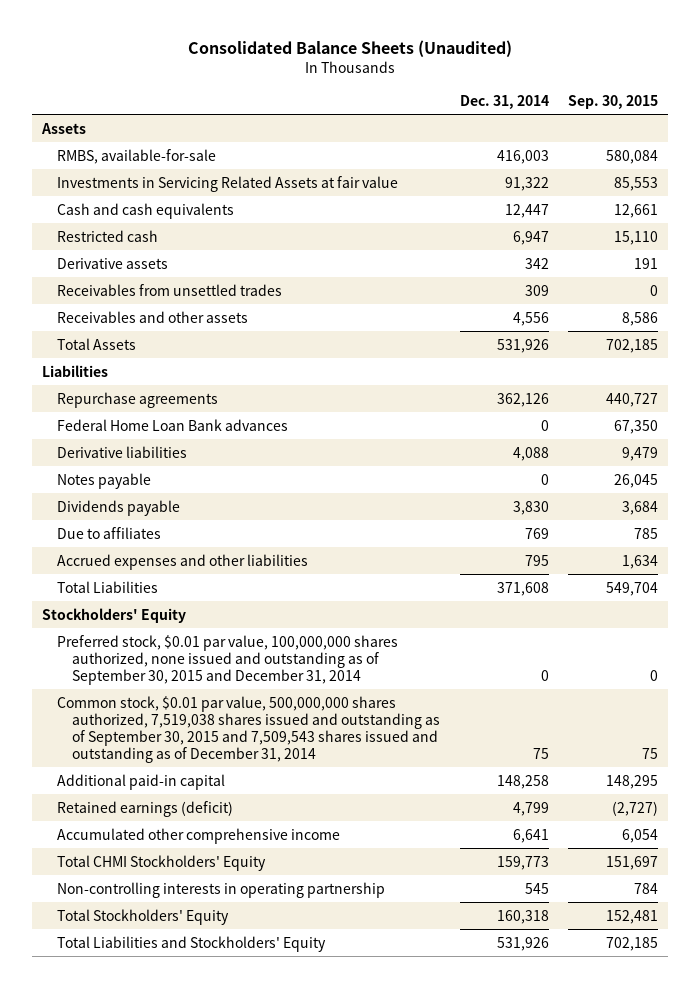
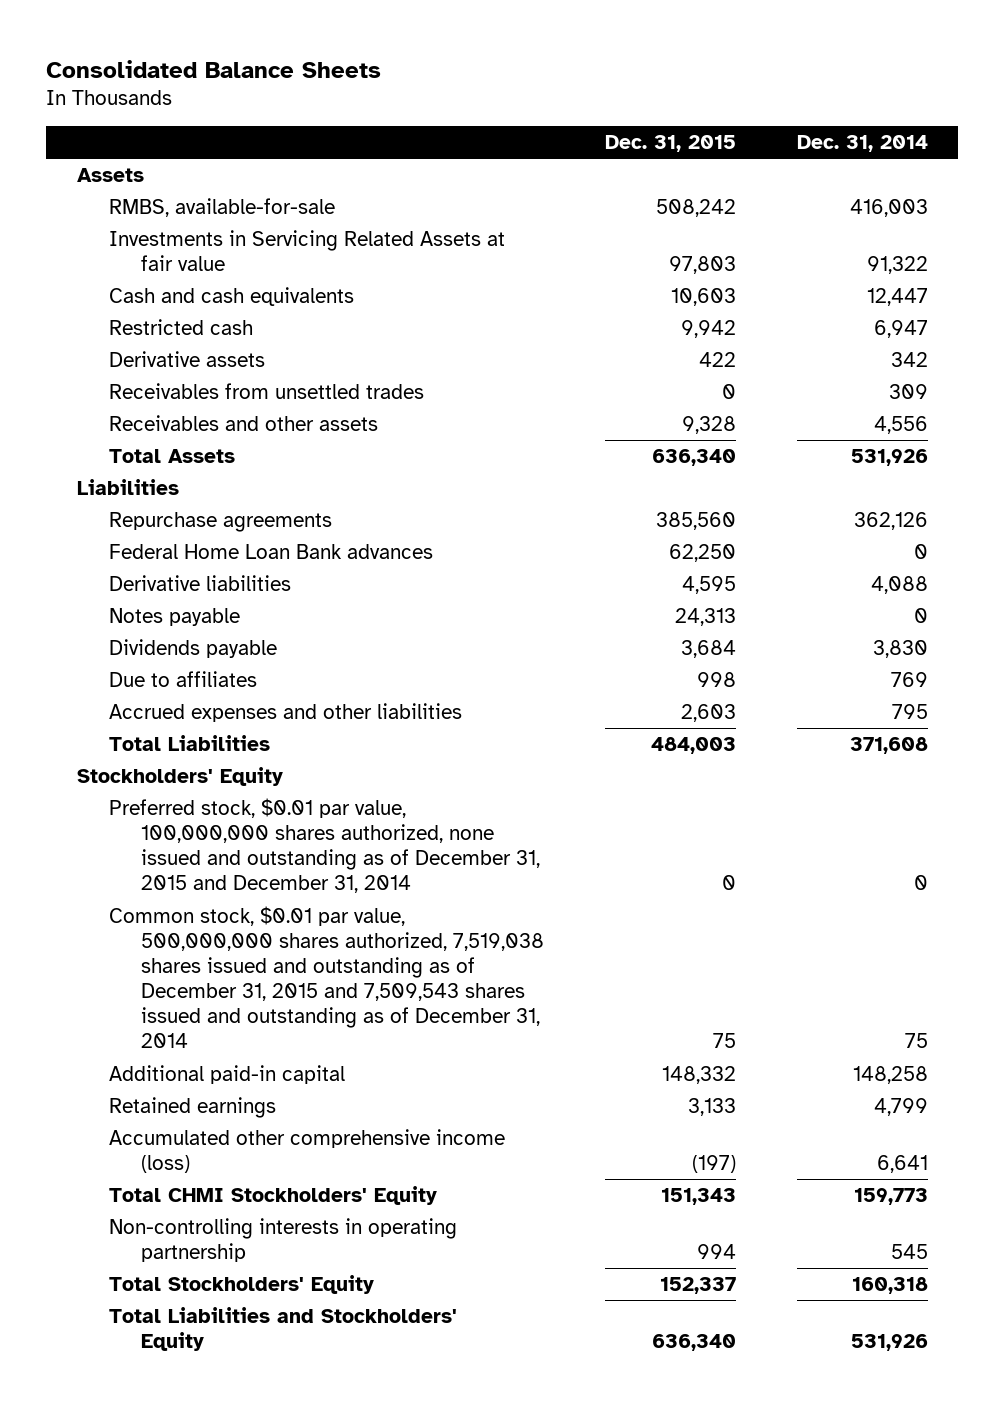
[188,39,513,57] Consolidated Balance Sheets (Unaudited) -> [46,59,382,78] Consolidated Balance Sheets
[568,94,659,109] Sep. 30, 2015 -> none
none -> [604,134,736,152] Dec. 31, 2015
[56,634,398,685] Preferred stock, $0.01 par value, 100,000,000 shares authorized, none issued and outstanding as of September 30, 2015 and December 31, 2014 -> [108,798,541,894] Preferred stock, $0.01 par value, 100,000,000 shares authorized, none issued and outstanding as of December 31, 2015 and December 31, 2014
[56,695,440,763] Common stock, $0.01 par value, 500,000,000 shares authorized, 7,519,038 shares issued and outstanding as of September 30, 2015 and 7,509,543 shares issued and outstanding as of December 31, 2014 -> [108,906,545,1049] Common stock, $0.01 par value, 500,000,000 shares authorized, 7,519,038 shares issued and outstanding as of December 31, 2015 and 7,509,543 shares issued and outstanding as of December 31, 2014
[56,800,233,817] Retained earnings (deficit) -> [108,1097,276,1119] Retained earnings
[56,827,340,844] Accumulated other comprehensive income -> [108,1129,505,1174] Accumulated other comprehensive income (loss)

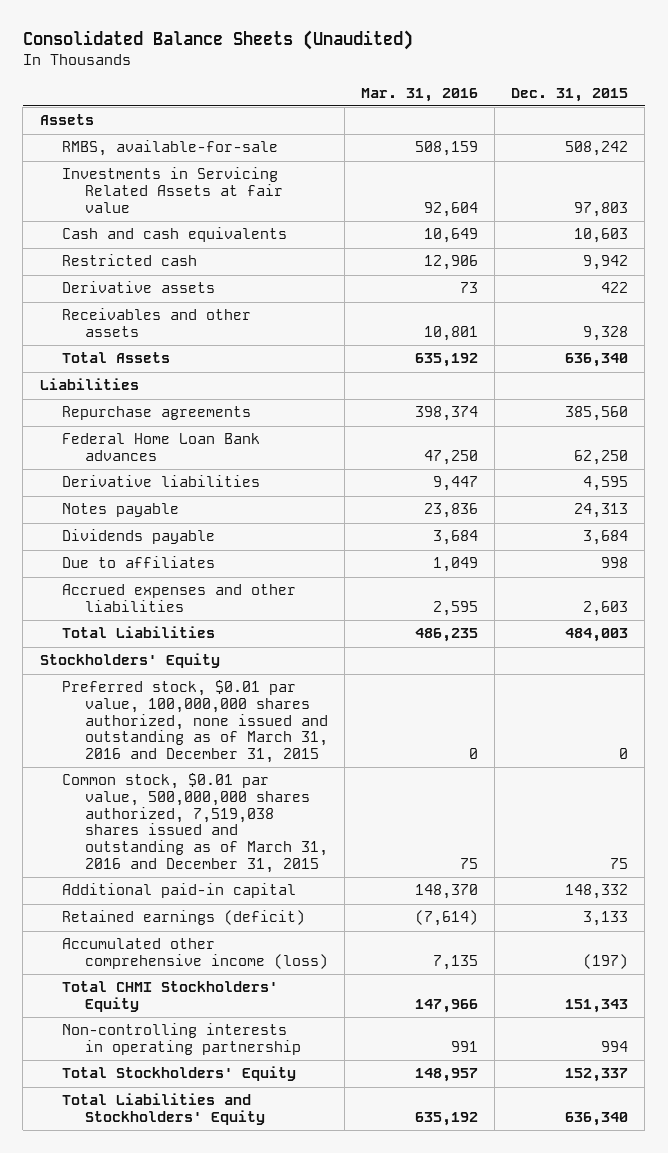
[46,59,382,78] Consolidated Balance Sheets -> [22,30,413,51] Consolidated Balance Sheets (Unaudited)
[796,134,928,152] Dec. 31, 2014 -> none
none -> [361,87,479,102] Mar. 31, 2016
[108,383,424,400] Receivables from unsettled trades -> none
[108,798,541,894] Preferred stock, $0.01 par value, 100,000,000 shares authorized, none issued and outstanding as of December 31, 2015 and December 31, 2014 -> [62,680,329,764] Preferred stock, $0.01 par value, 100,000,000 shares authorized, none issued and outstanding as of March 31, 2016 and December 31, 2015
[108,906,545,1049] Common stock, $0.01 par value, 500,000,000 shares authorized, 7,519,038 shares issued and outstanding as of December 31, 2015 and 7,509,543 shares issued and outstanding as of December 31, 2014 -> [62,773,329,873] Common stock, $0.01 par value, 500,000,000 shares authorized, 7,519,038 shares issued and outstanding as of March 31, 2016 and December 31, 2015
[108,1097,276,1119] Retained earnings -> [62,910,306,926] Retained earnings (deficit)

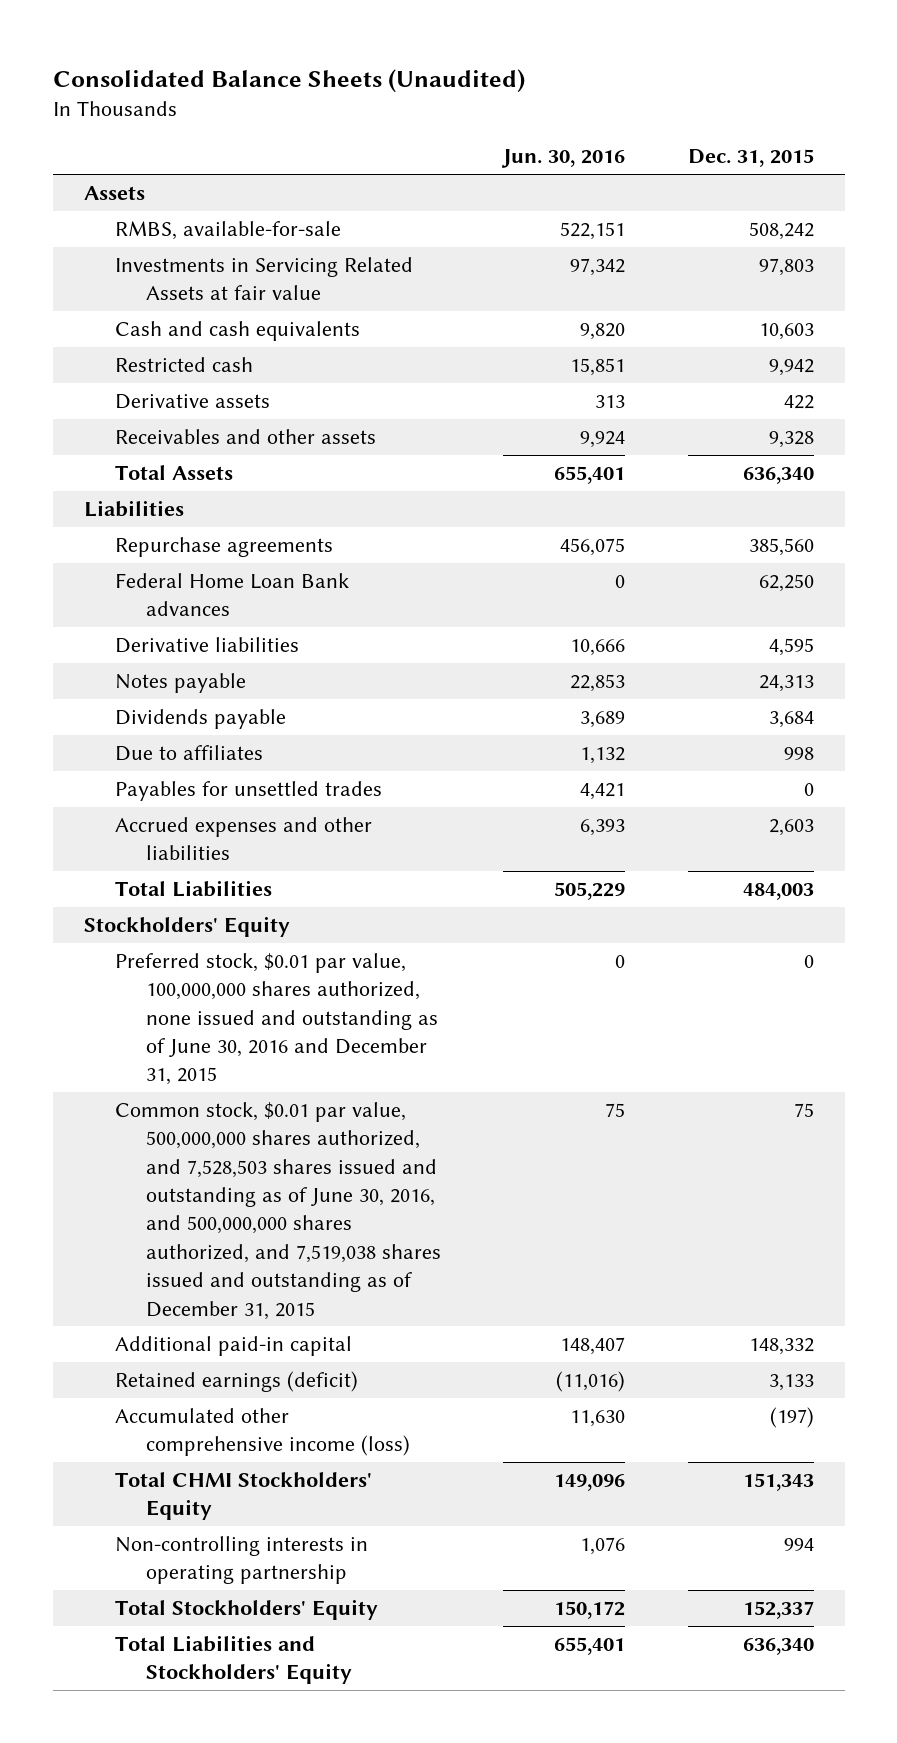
[361,87,479,102] Mar. 31, 2016 -> none
none -> [501,149,626,169] Jun. 30, 2016
none -> [114,781,382,802] Payables for unsettled trades
[62,680,329,764] Preferred stock, $0.01 par value, 100,000,000 shares authorized, none issued and outstanding as of March 31, 2016 and December 31, 2015 -> [114,953,439,1086] Preferred stock, $0.01 par value, 100,000,000 shares authorized, none issued and outstanding as of June 30, 2016 and December 31, 2015
[62,773,329,873] Common stock, $0.01 par value, 500,000,000 shares authorized, 7,519,038 shares issued and outstanding as of March 31, 2016 and December 31, 2015 -> [114,1102,442,1320] Common stock, $0.01 par value, 500,000,000 shares authorized, and 7,528,503 shares issued and outstanding as of June 30, 2016, and 500,000,000 shares authorized, and 7,519,038 shares issued and outstanding as of December 31, 2015

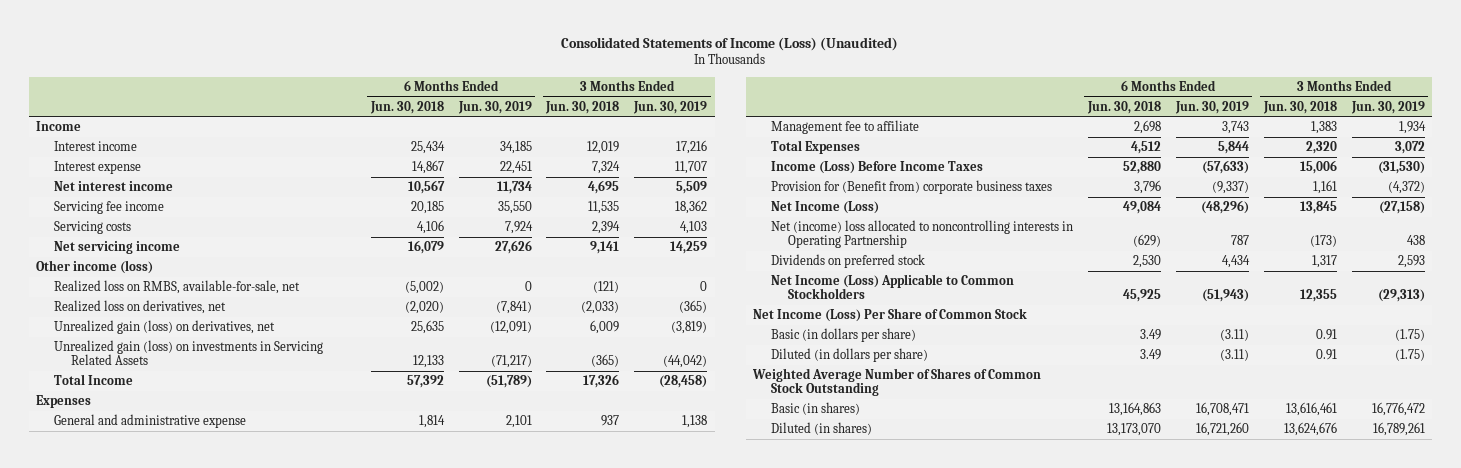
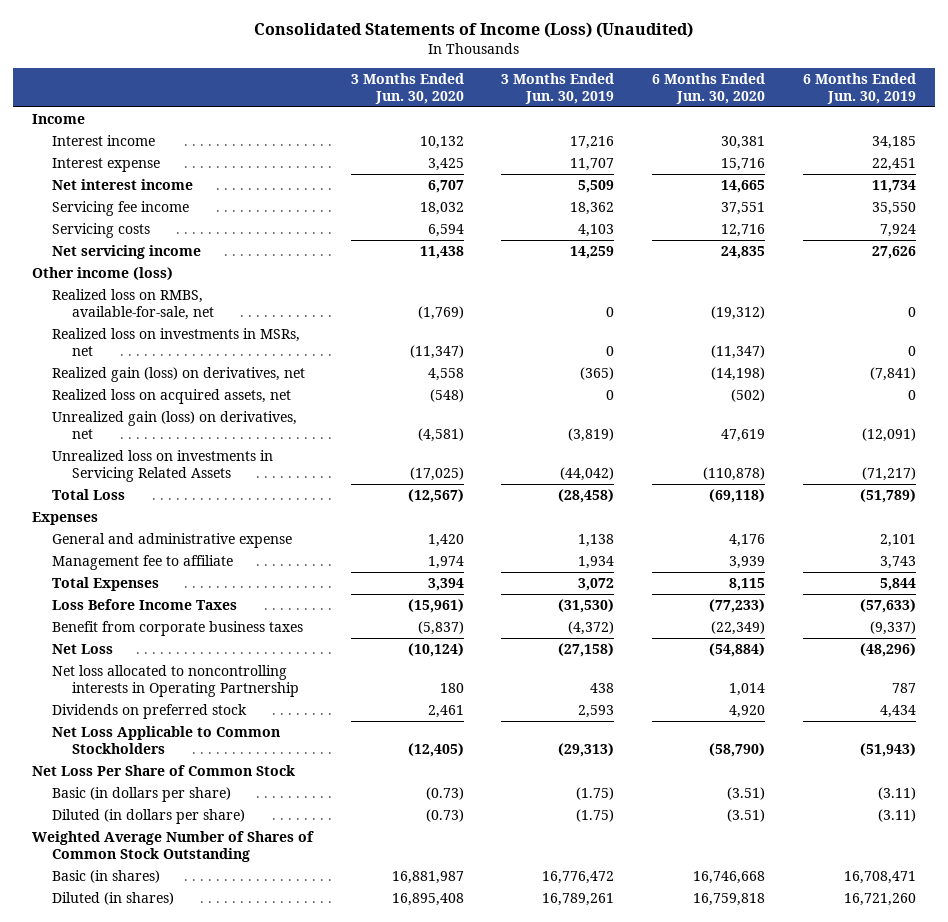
[369,100,444,114] Jun. 30, 2018 -> none
[545,100,620,114] Jun. 30, 2018 -> none
none -> [350,72,464,104] 3 Months Ended Jun. 30, 2020
none -> [652,72,766,104] 6 Months Ended Jun. 30, 2020
none -> [51,328,300,357] Realized loss on investments in MSRs, net
[53,300,226,315] Realized loss on derivatives, net -> [51,367,305,383] Realized gain (loss) on derivatives, net
none -> [51,389,291,405] Realized loss on acquired assets, net
[53,340,323,366] Unrealized gain (loss) on investments in Servicing Related Assets -> [51,450,273,483] Unrealized loss on investments in Servicing Related Assets
[53,374,133,386] Total Income -> [51,489,125,501] Total Loss
[770,161,983,175] Income (Loss) Before Income Taxes -> [51,599,237,611] Loss Before Income Taxes
[770,180,1052,195] Provision for (Benefit from) corporate business taxes -> [51,621,303,637] Benefit from corporate business taxes
[770,201,879,215] Net Income (Loss) -> [51,644,113,655] Net Loss
[770,220,1073,249] Net (income) loss allocated to noncontrolling interests in Operating Partnership -> [51,665,299,698] Net loss allocated to noncontrolling interests in Operating Partnership
[770,274,1014,300] Net Income (Loss) Applicable to Common Stockholders -> [51,726,280,755] Net Loss Applicable to Common Stockholders
[753,308,1028,323] Net Income (Loss) Per Share of Common Stock -> [31,765,295,777] Net Loss Per Share of Common Stock

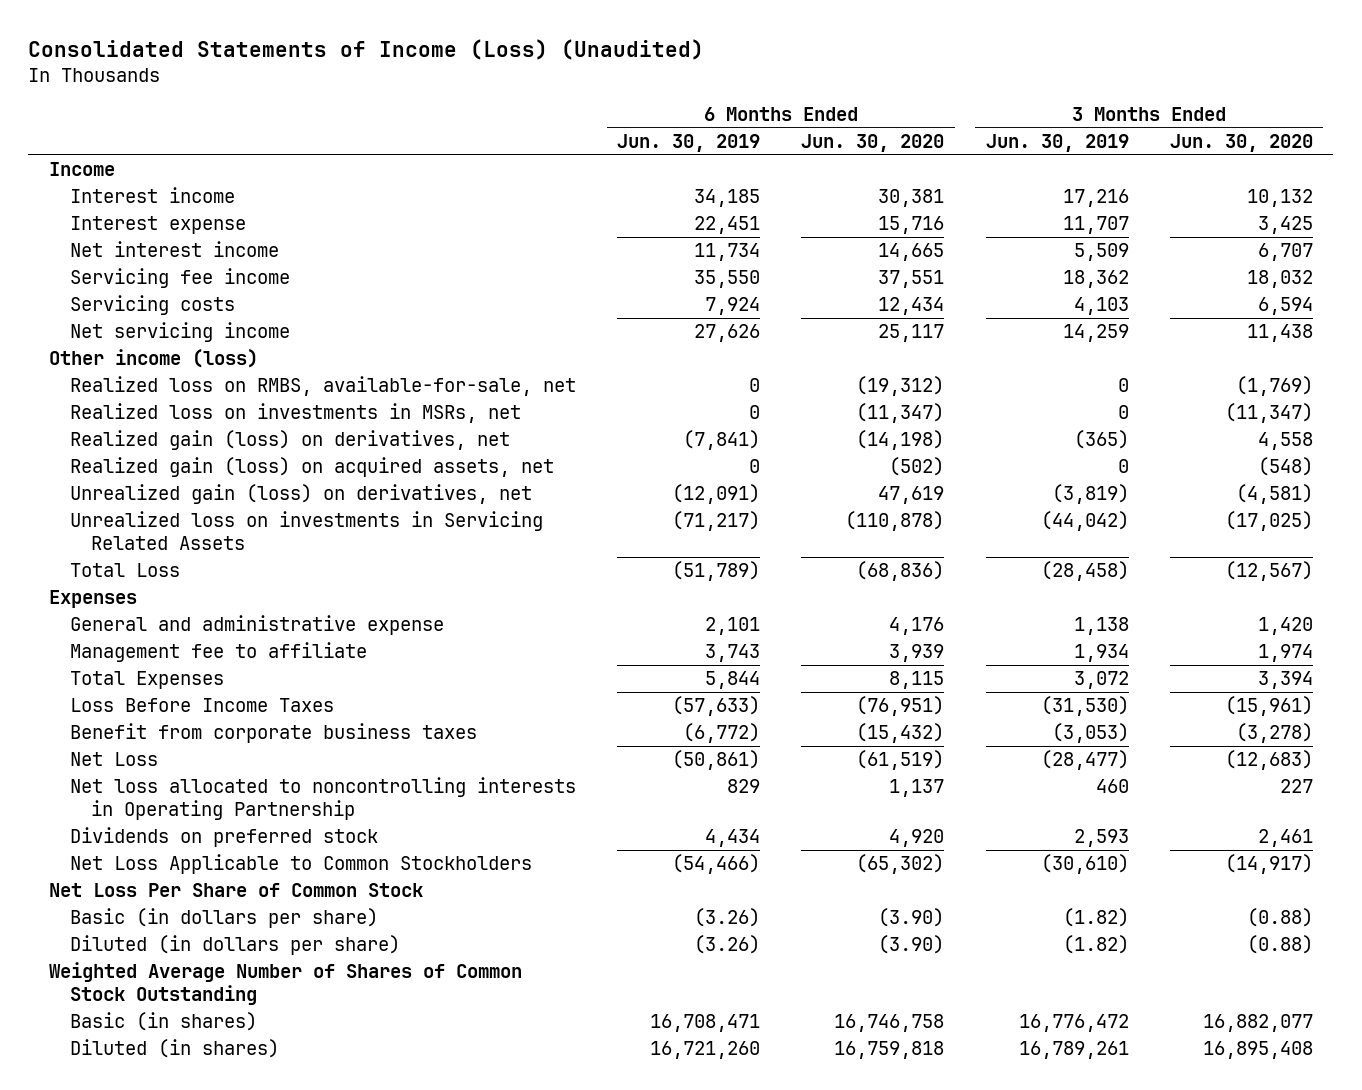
[721,224,766,238] 12,716 -> [878,297,945,316] 12,434
[721,246,766,260] 24,835 -> [878,324,945,343] 25,117
[51,389,291,405] Realized loss on acquired assets, net -> [70,457,555,478] Realized gain (loss) on acquired assets, net
[709,489,766,504] (69,118) -> [856,561,945,582] (68,836)
[709,599,766,614] (77,233) -> [856,696,945,717] (76,951)
[417,621,464,636] (5,837) -> [1235,723,1313,744] (3,278)
[568,621,615,636] (4,372) -> [1051,723,1129,744] (3,053)
[711,621,766,636] (22,349) -> [856,723,945,744] (15,432)
[870,621,917,636] (9,337) -> [683,723,761,744] (6,772)
[407,643,464,658] (10,124) -> [1224,750,1313,771] (12,683)
[558,643,615,658] (27,158) -> [1040,750,1129,771] (28,477)
[709,643,766,658] (54,884) -> [856,750,945,771] (61,519)
[860,643,917,658] (48,296) -> [672,750,761,771] (50,861)
[439,683,464,694] 180 -> [1279,779,1313,794] 227
[590,683,615,694] 438 -> [1095,779,1129,794] 460
[729,683,766,697] 1,014 -> [889,779,945,798] 1,137
[892,683,917,694] 787 -> [727,779,761,794] 829
[407,743,464,758] (12,405) -> [1224,854,1313,875] (14,917)
[558,743,615,758] (29,313) -> [1040,854,1129,875] (30,610)
[709,743,766,758] (58,790) -> [856,854,945,875] (65,302)
[860,743,917,758] (51,943) -> [672,854,761,875] (54,466)
[425,787,464,801] (0.73) -> [1246,908,1313,928] (0.88)
[576,787,615,801] (1.75) -> [1062,908,1129,928] (1.82)
[727,787,766,801] (3.51) -> [878,908,945,928] (3.90)
[878,787,917,801] (3.11) -> [694,908,761,928] (3.26)
[425,809,464,823] (0.73) -> [1246,935,1313,955] (0.88)
[576,809,615,823] (1.75) -> [1062,935,1129,955] (1.82)
[727,809,766,823] (3.51) -> [878,935,945,955] (3.90)
[878,809,917,823] (3.11) -> [694,935,761,955] (3.26)
[391,871,464,885] 16,881,987 -> [1202,1014,1313,1033] 16,882,077
[693,871,766,885] 16,746,668 -> [834,1014,945,1033] 16,746,758

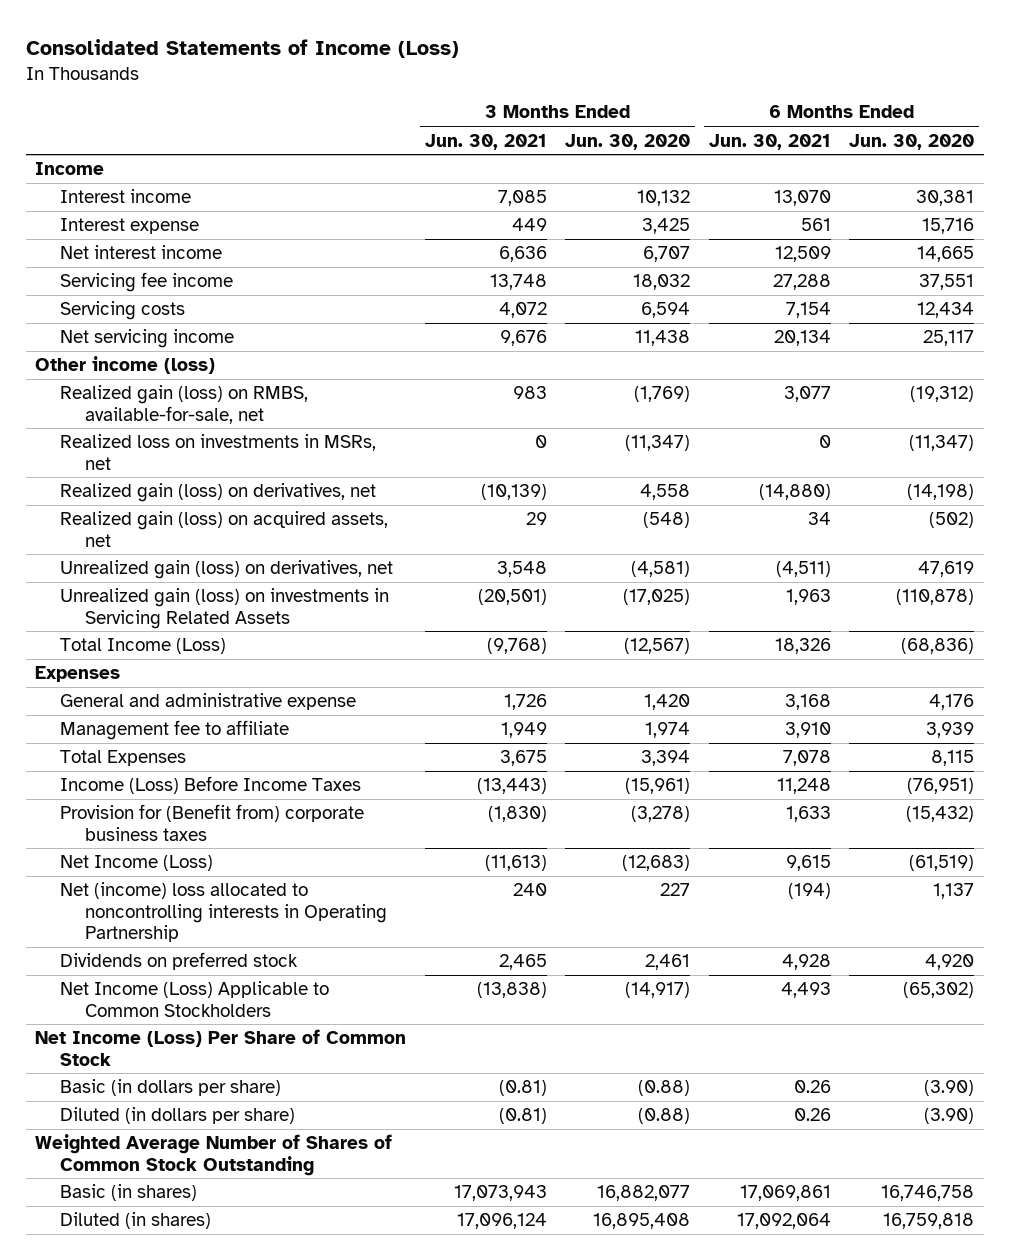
[28,38,705,60] Consolidated Statements of Income (Loss) (Unaudited) -> [26,38,460,58] Consolidated Statements of Income (Loss)
[617,133,761,152] Jun. 30, 2019 -> none
[985,133,1129,152] Jun. 30, 2019 -> none
none -> [424,133,547,150] Jun. 30, 2021
none -> [708,133,831,150] Jun. 30, 2021
[70,376,577,397] Realized loss on RMBS, available-for-sale, net -> [59,385,308,424] Realized gain (loss) on RMBS, available-for-sale, net
[70,511,544,550] Unrealized loss on investments in Servicing Related Assets -> [59,588,389,629] Unrealized gain (loss) on investments in Servicing Related Assets
[70,563,181,578] Total Loss -> [59,638,226,655] Total Income (Loss)
[70,698,335,713] Loss Before Income Taxes -> [59,776,361,795] Income (Loss) Before Income Taxes
[70,723,478,744] Benefit from corporate business taxes -> [59,804,364,841] Provision for (Benefit from) corporate business taxes
[70,752,159,767] Net Loss -> [59,855,213,872] Net Income (Loss)
[70,777,577,820] Net loss allocated to noncontrolling interests in Operating Partnership -> [59,882,387,942] Net (income) loss allocated to noncontrolling interests in Operating Partnership
[70,854,533,875] Net Loss Applicable to Common Stockholders -> [59,981,329,1017] Net Income (Loss) Applicable to Common Stockholders
[48,883,423,898] Net Loss Per Share of Common Stock -> [35,1029,407,1066] Net Income (Loss) Per Share of Common Stock

